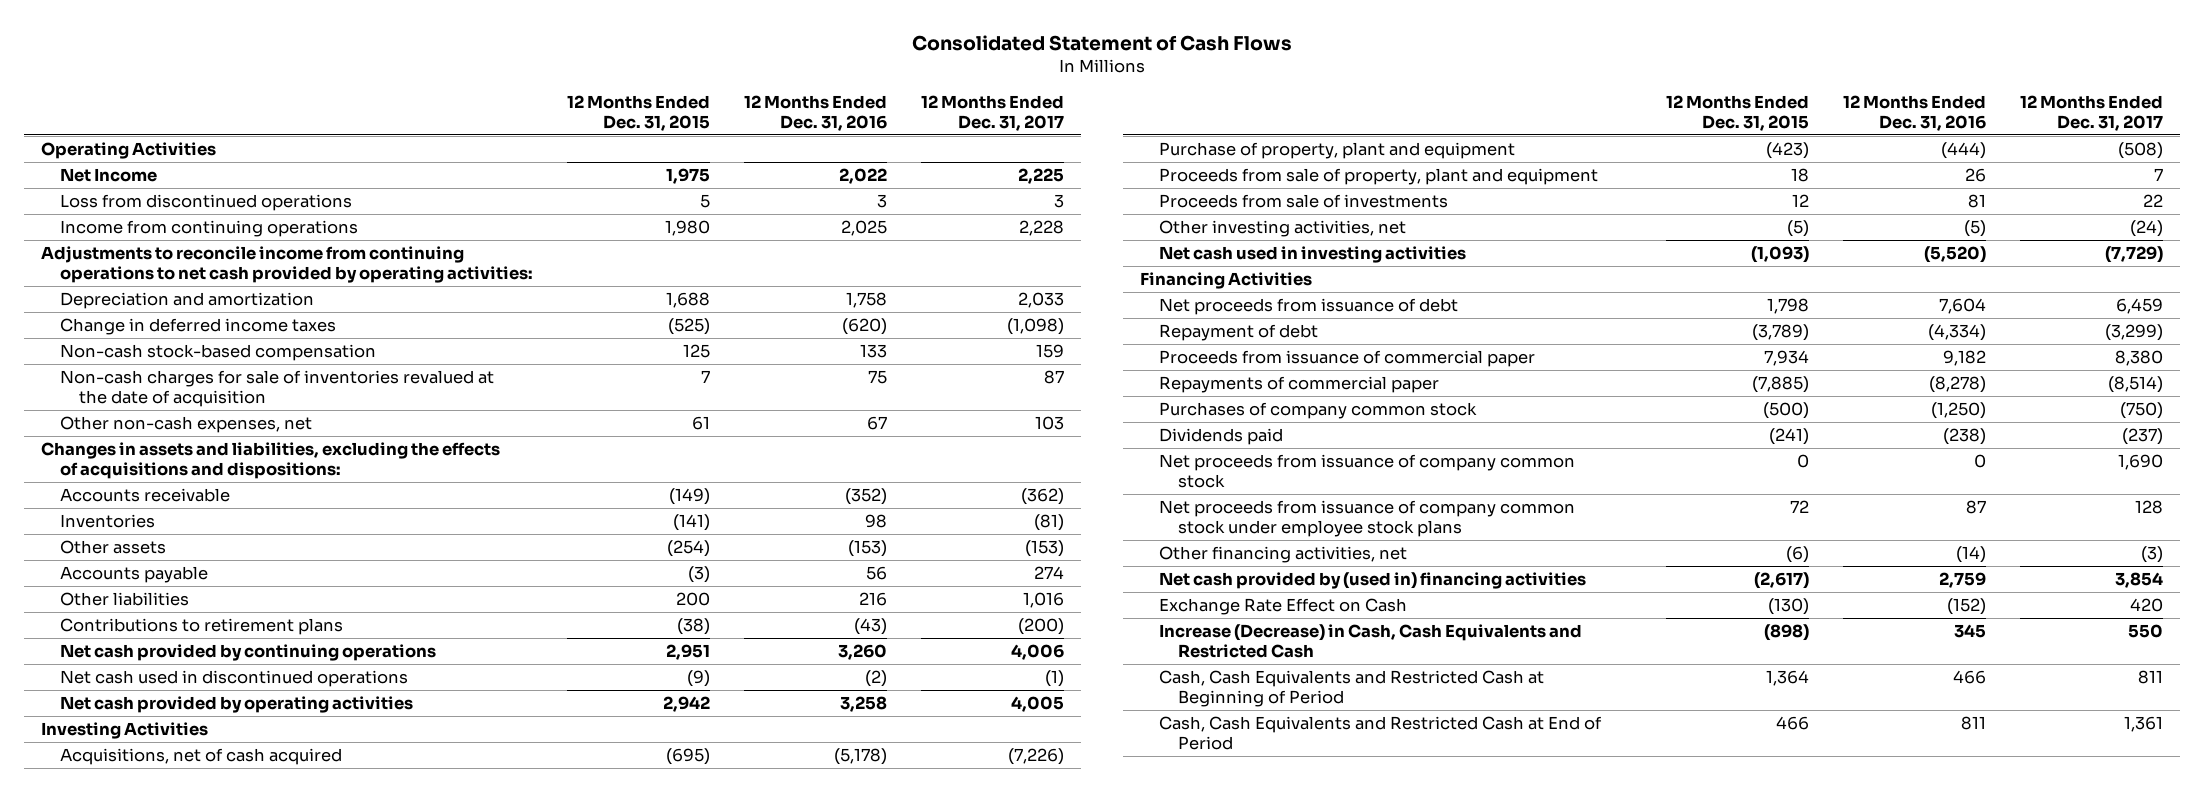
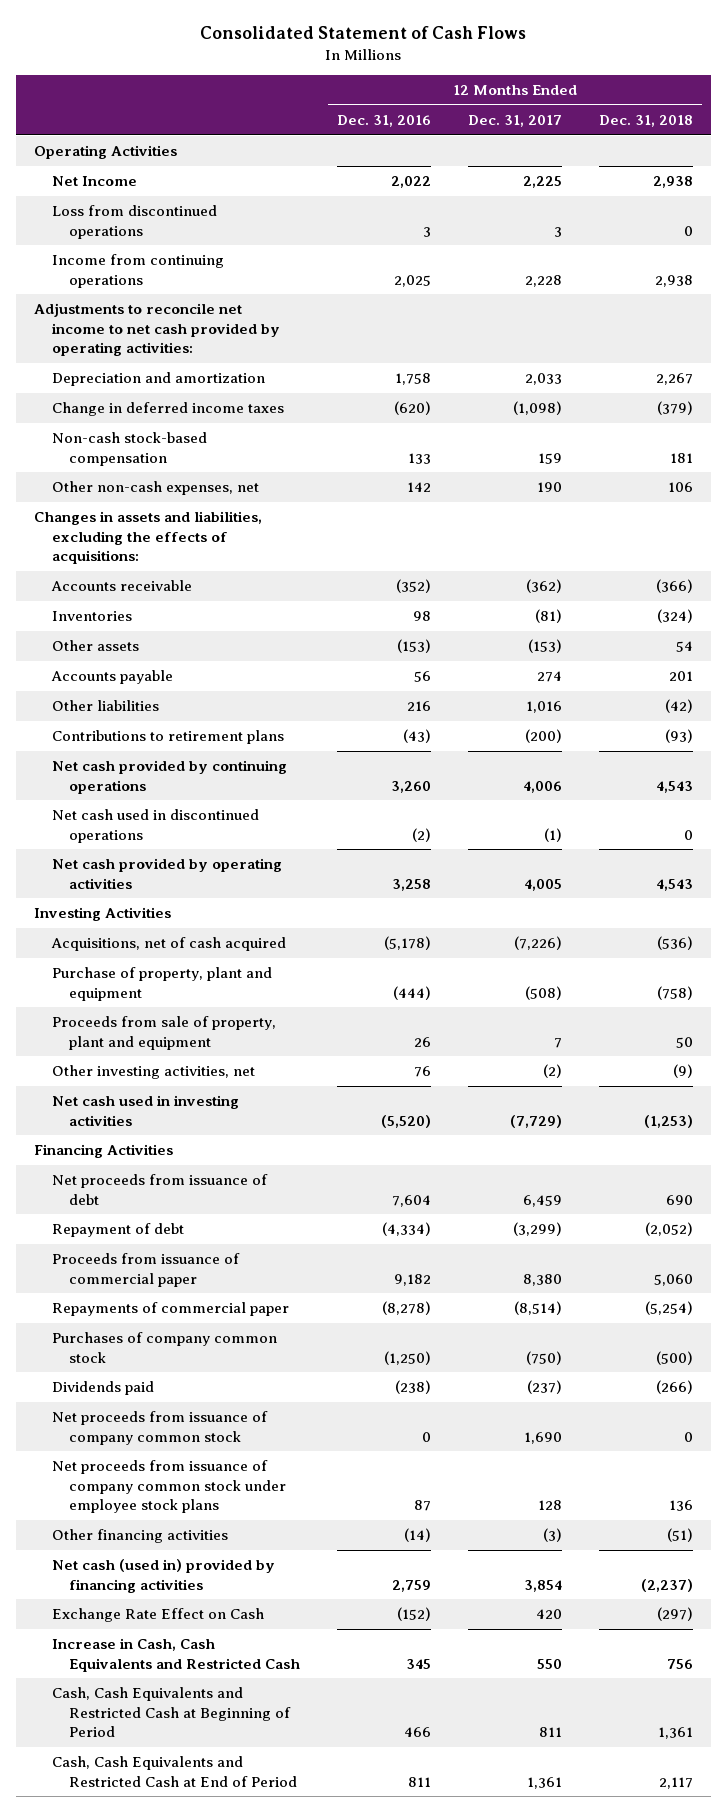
[566,94,710,131] 12 Months Ended Dec. 31, 2015 -> none
none -> [598,115,693,128] Dec. 31, 2018
[40,246,533,283] Adjustments to reconcile income from continuing operations to net cash provided by operating activities: -> [33,303,280,357] Adjustments to reconcile net income to net cash provided by operating activities:
[59,370,494,407] Non-cash charges for sale of inventories revalued at the date of acquisition -> none
[867,416,888,431] 67 -> [406,482,431,493] 142
[1035,416,1065,431] 103 -> [536,482,562,493] 190
[40,442,500,479] Changes in assets and liabilities, excluding the effects of acquisitions and dispositions: -> [33,511,262,565] Changes in assets and liabilities, excluding the effects of acquisitions:
[1158,194,1448,209] Proceeds from sale of investments -> none
[1964,220,1987,238] (5) -> [413,1066,431,1078] 76
[2130,220,2164,238] (24) -> [542,1064,562,1079] (2)
[1158,546,1407,564] Other financing activities, net -> [51,1529,228,1544] Other financing activities
[1158,572,1586,590] Net cash provided by (used in) financing activities -> [51,1559,275,1593] Net cash (used in) provided by financing activities
[1158,624,1582,658] Increase (Decrease) in Cash, Cash Equivalents and Restricted Cash -> [51,1638,301,1672] Increase in Cash, Cash Equivalents and Restricted Cash

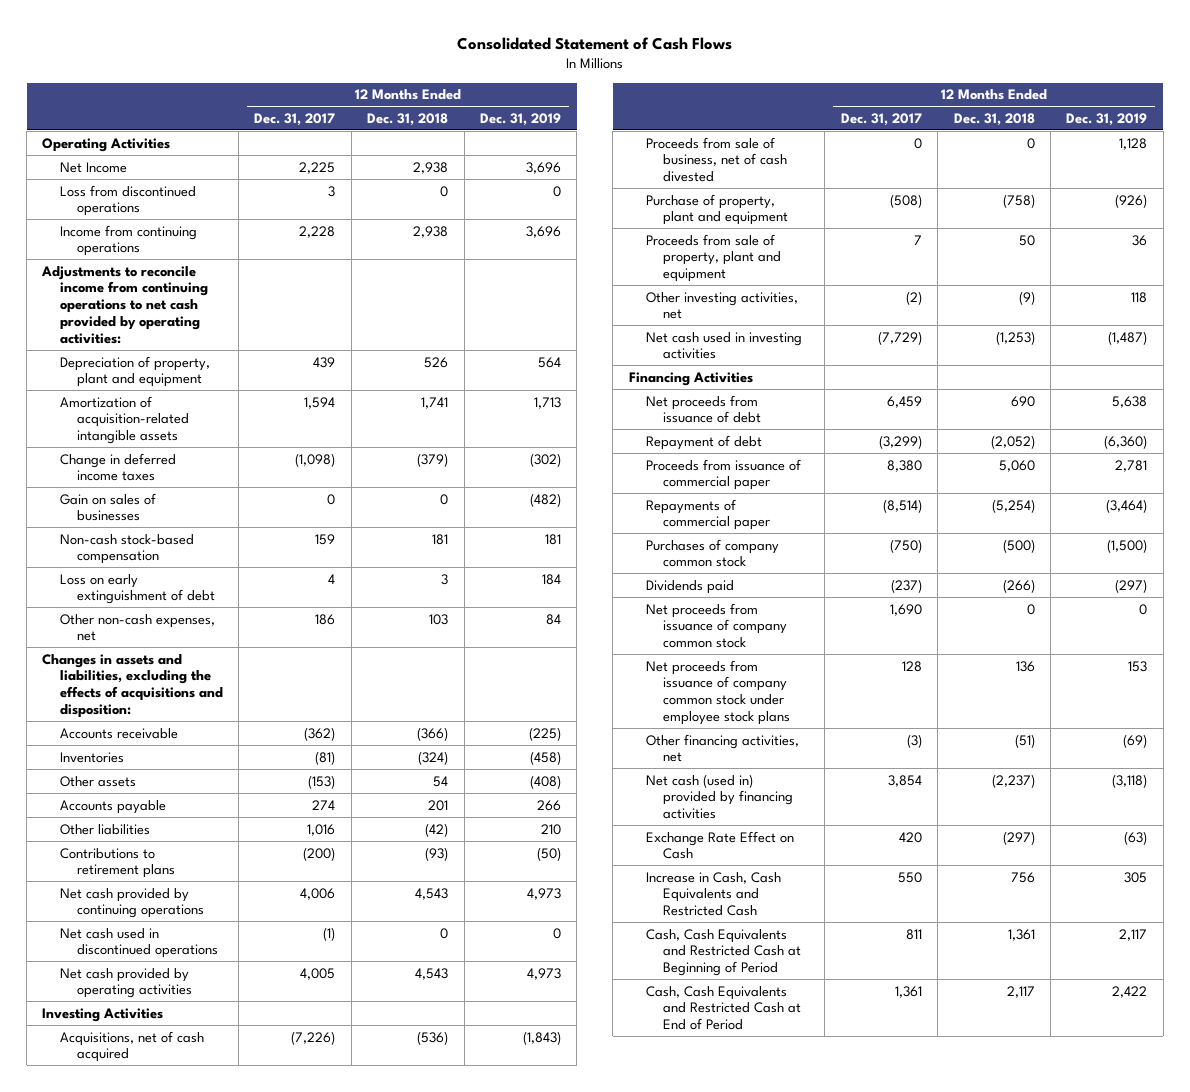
[336,115,431,128] Dec. 31, 2016 -> none
none -> [480,112,562,126] Dec. 31, 2019
[51,372,265,387] Depreciation and amortization -> none
[33,303,280,357] Adjustments to reconcile net income to net cash provided by operating activities: -> [41,265,208,344] Adjustments to reconcile income from continuing operations to net cash provided by operating activities:
none -> [59,355,210,388] Depreciation of property, plant and equipment
none -> [59,395,189,445] Amortization of acquisition-related intangible assets
none -> [59,492,156,522] Gain on sales of businesses
none -> [59,573,215,605] Loss on early extinguishment of debt
[536,482,562,493] 190 -> [315,613,336,625] 186
[667,482,693,493] 106 -> [429,613,449,625] 103
[33,511,262,565] Changes in assets and liabilities, excluding the effects of acquisitions: -> [42,653,223,719] Changes in assets and liabilities, excluding the effects of acquisitions and disposition:
none -> [646,136,788,183] Proceeds from sale of business, net of cash divested
[51,1529,228,1544] Other financing activities -> [646,733,800,763] Other financing activities, net

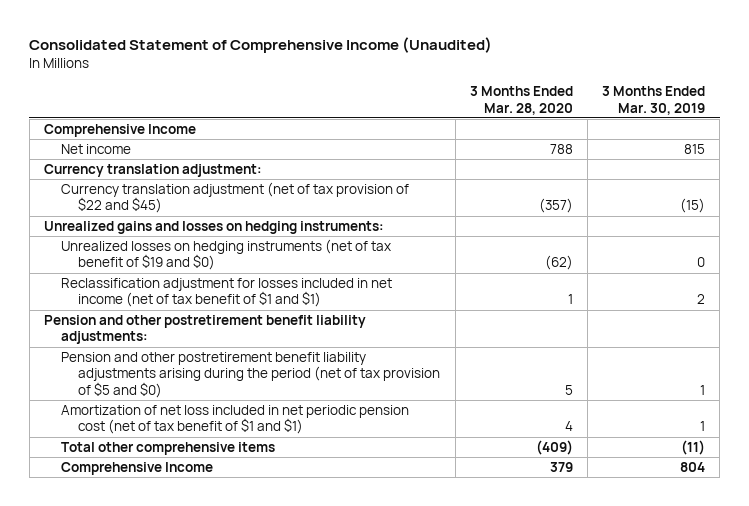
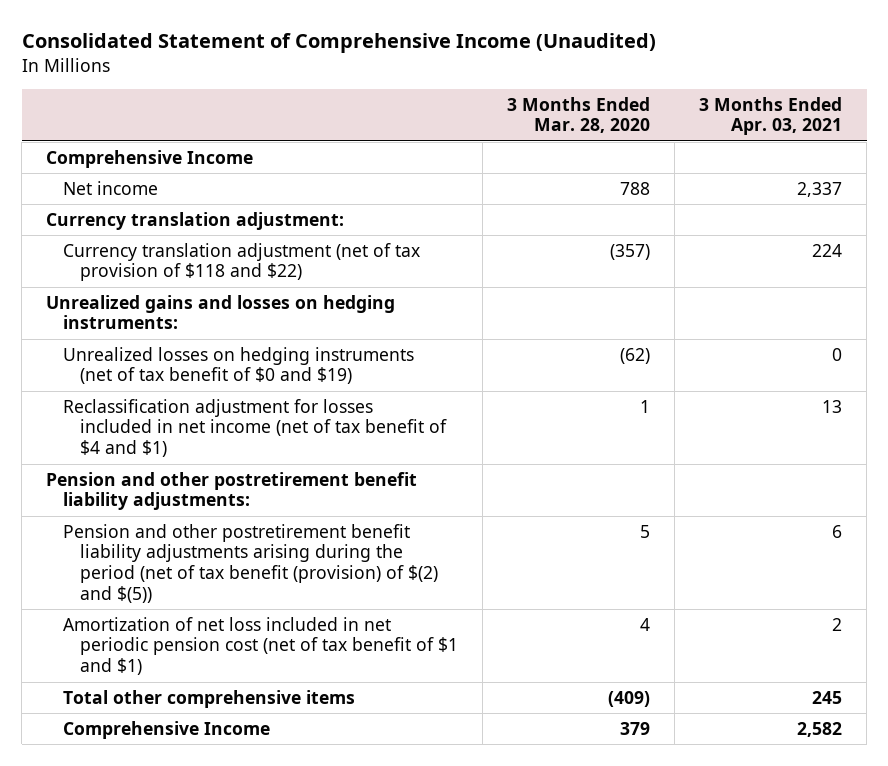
[602,85,706,115] 3 Months Ended Mar. 30, 2019 -> none
none -> [699,96,843,136] 3 Months Ended Apr. 03, 2021
[61,181,410,214] Currency translation adjustment (net of tax provision of $22 and $45) -> [63,242,421,282] Currency translation adjustment (net of tax provision of $118 and $22)
[61,238,392,271] Unrealized losses on hedging instruments (net of tax benefit of $19 and $0) -> [63,346,415,385] Unrealized losses on hedging instruments (net of tax benefit of $0 and $19)
[61,277,393,308] Reclassification adjustment for losses included in net income (net of tax benefit of $1 and $1) -> [63,398,448,458] Reclassification adjustment for losses included in net income (net of tax benefit of $4 and $1)
[61,351,441,399] Pension and other postretirement benefit liability adjustments arising during the period (net of tax provision of $5 and $0) -> [63,523,439,603] Pension and other postretirement benefit liability adjustments arising during the period (net of tax benefit (provision) of $(2) and $(5))

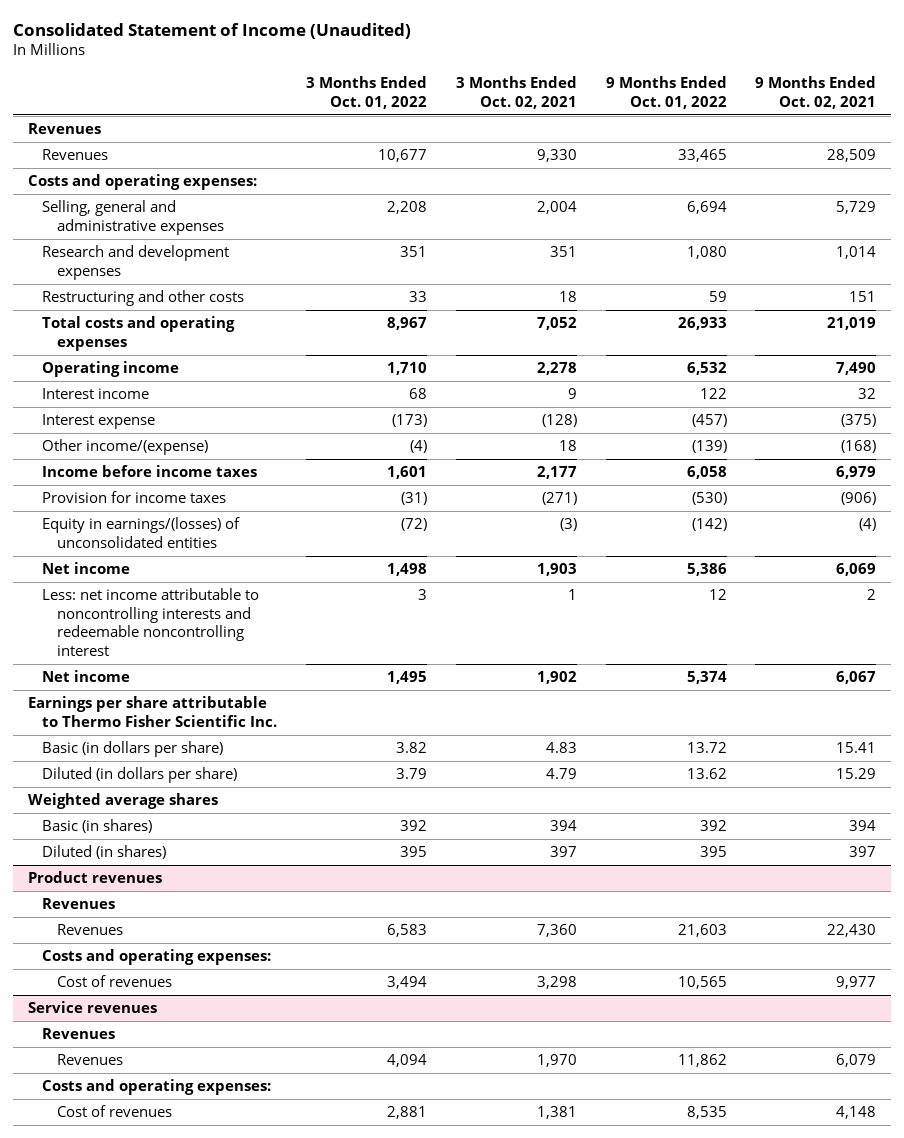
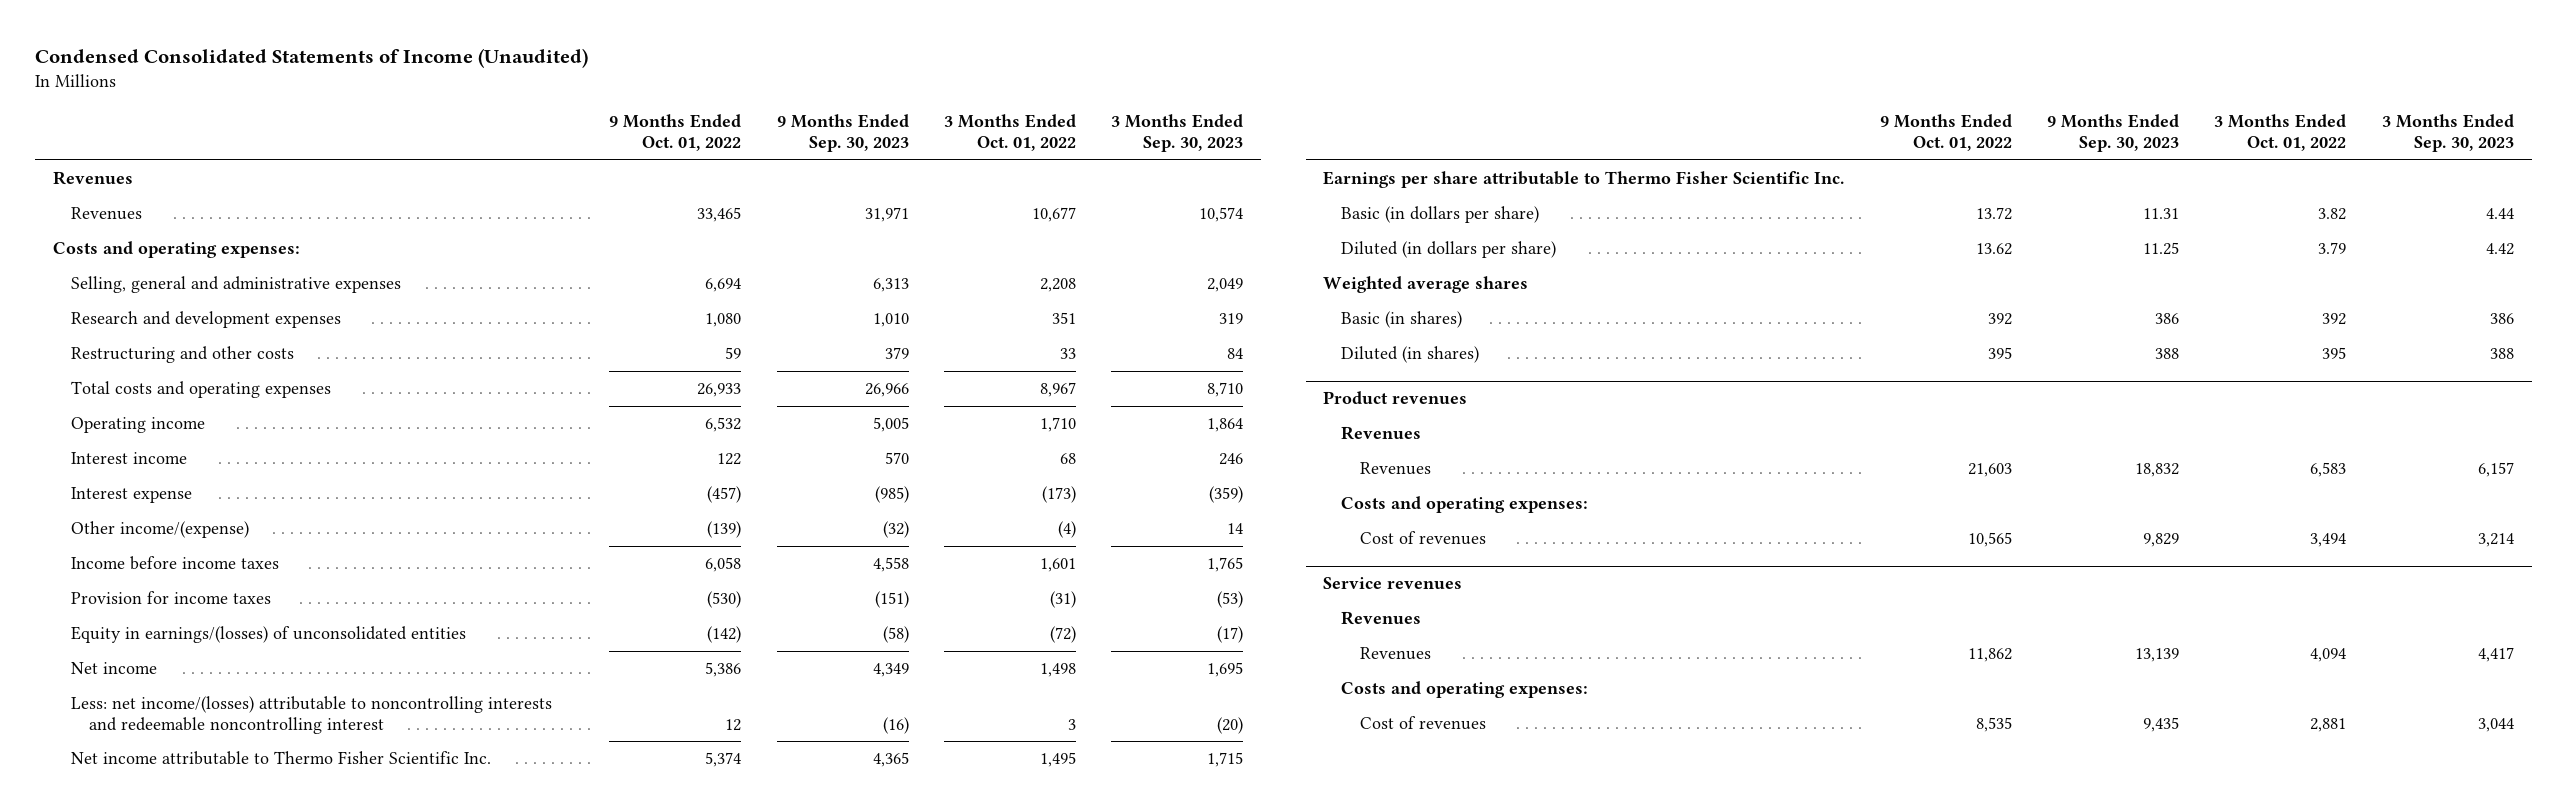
[13,22,412,39] Consolidated Statement of Income (Unaudited) -> [35,47,589,68] Condensed Consolidated Statements of Income (Unaudited)
[455,76,577,109] 3 Months Ended Oct. 02, 2021 -> none
[755,76,877,109] 9 Months Ended Oct. 02, 2021 -> none
none -> [776,114,909,153] 9 Months Ended Sep. 30, 2023
none -> [1111,114,1244,153] 3 Months Ended Sep. 30, 2023
[42,588,260,656] Less: net income attributable to noncontrolling interests and redeemable noncontrolling interest -> [71,696,553,734] Less: net income/(losses) attributable to noncontrolling interests and redeemable noncontrolling interest
[42,670,131,683] Net income -> [71,751,492,766] Net income attributable to Thermo Fisher Scientific Inc.

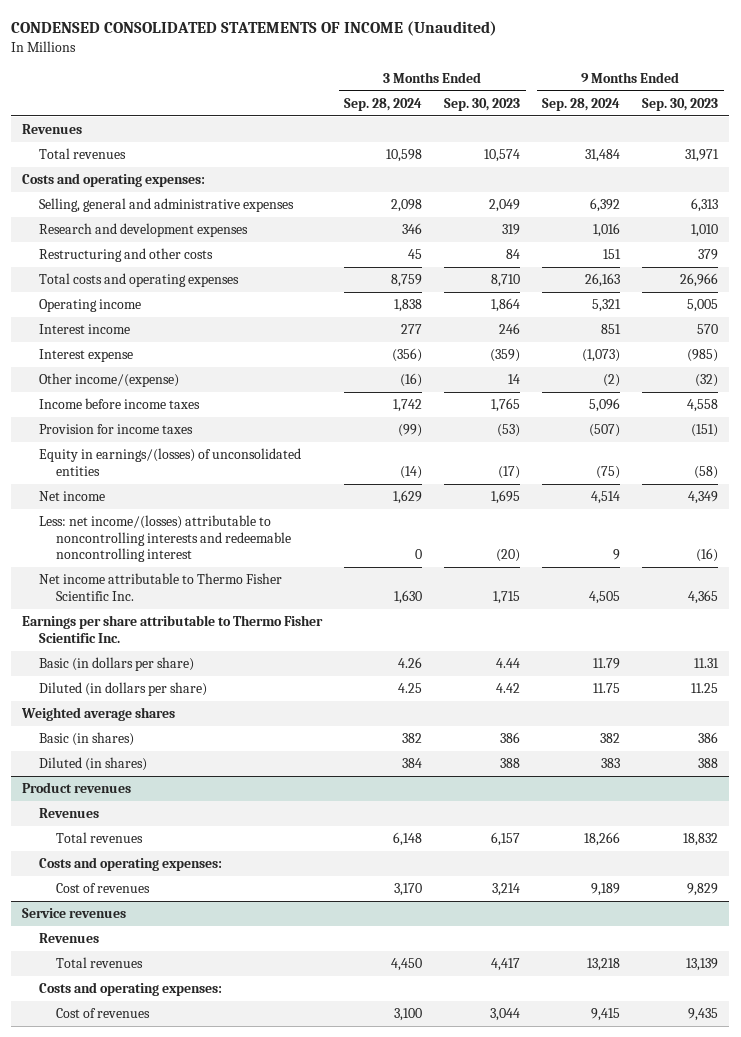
[35,47,589,68] Condensed Consolidated Statements of Income (Unaudited) -> [11,20,498,36] CONDENSED CONSOLIDATED STATEMENTS OF INCOME (Unaudited)
[609,114,742,152] 9 Months Ended Oct. 01, 2022 -> none
[944,114,1077,152] 3 Months Ended Oct. 01, 2022 -> none
none -> [344,97,423,111] Sep. 28, 2024
none -> [542,97,621,111] Sep. 28, 2024
[71,207,143,221] Revenues -> [39,148,127,160] Total revenues
[1359,462,1431,476] Revenues -> [56,832,144,844] Total revenues
[1359,647,1431,661] Revenues -> [56,957,144,969] Total revenues

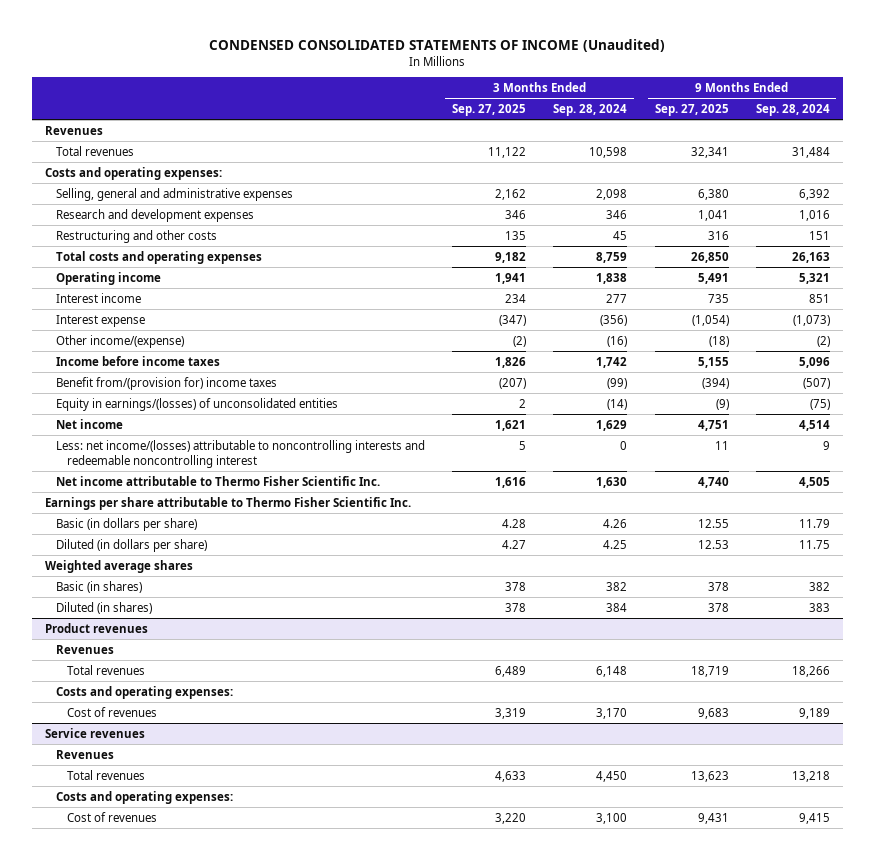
[444,97,521,111] Sep. 30, 2023 -> none
[642,97,719,111] Sep. 30, 2023 -> none
none -> [452,103,527,116] Sep. 27, 2025
none -> [654,103,729,116] Sep. 27, 2025
[39,424,194,435] Provision for income taxes -> [56,376,278,390] Benefit from/(provision for) income taxes

